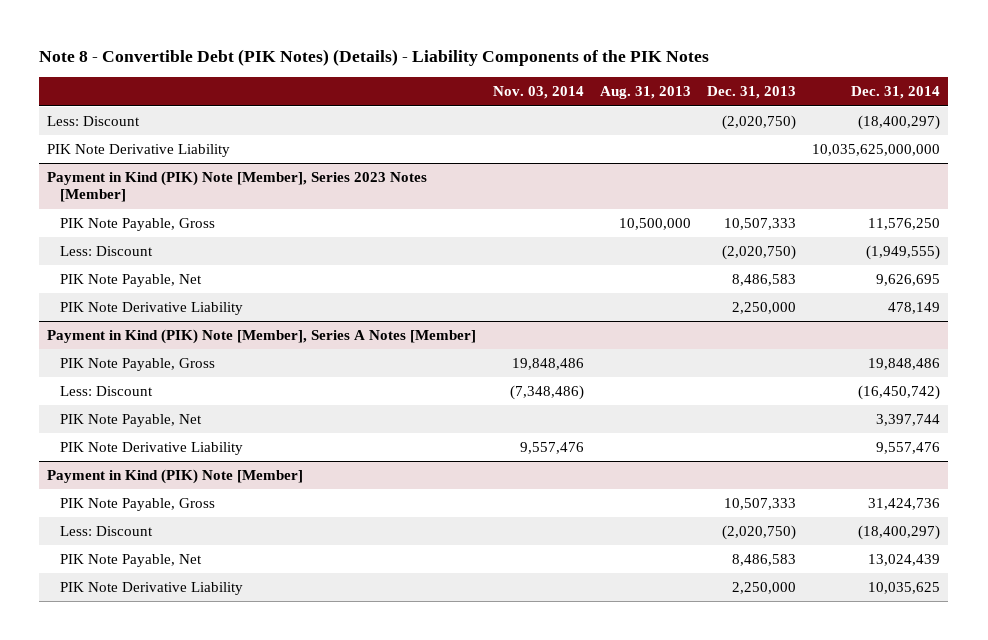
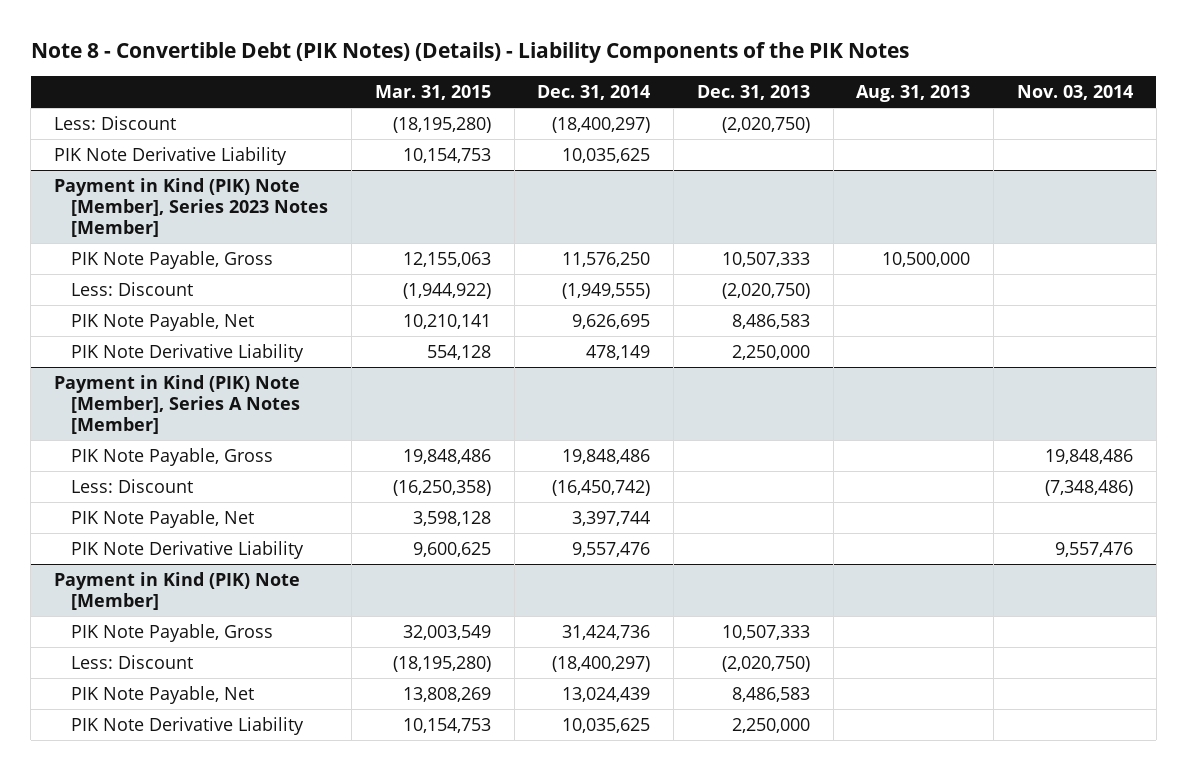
none -> [374,84,491,100] Mar. 31, 2015
[812,143,941,156] 10,035,625,000,000 -> [562,148,651,164] 10,035,625

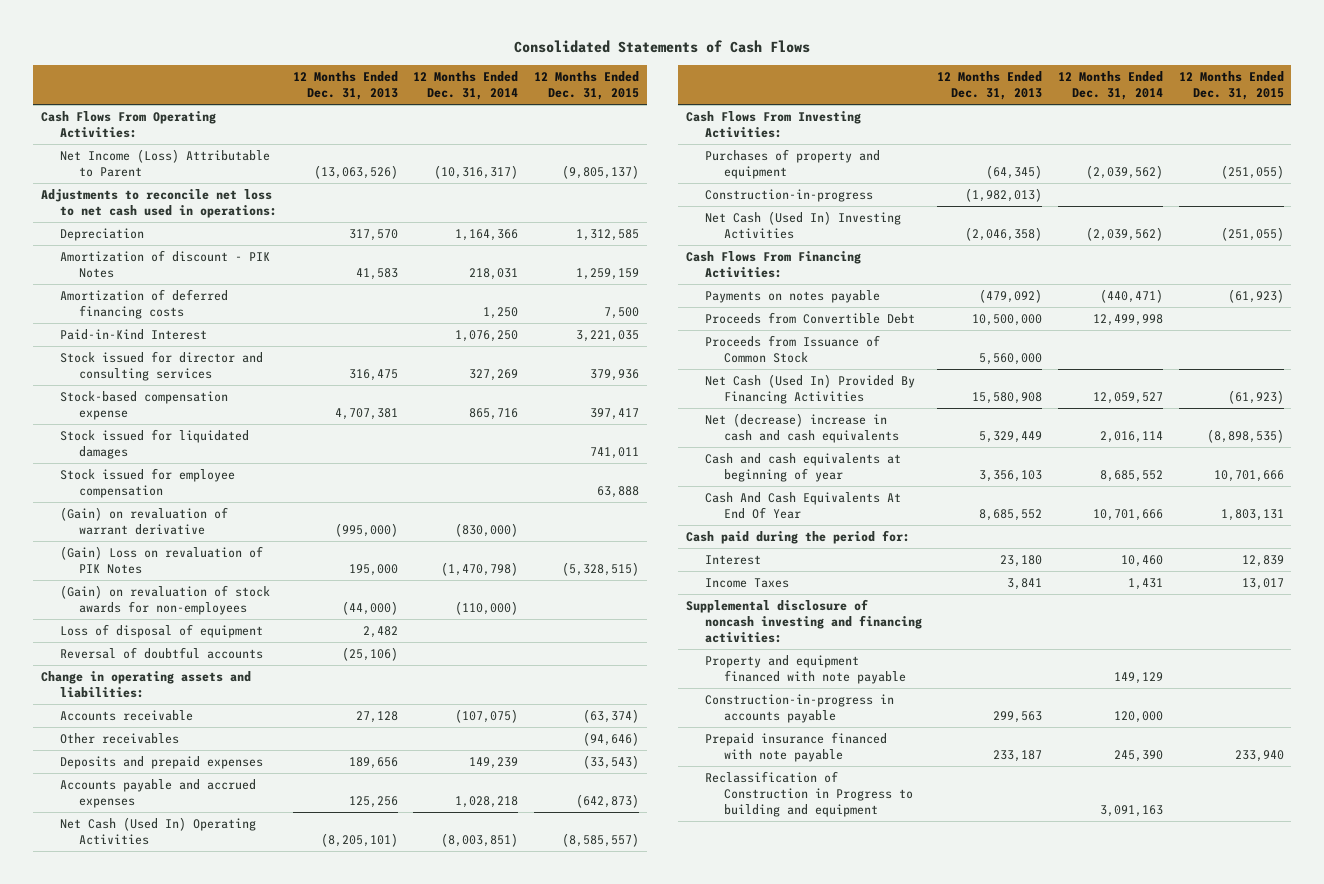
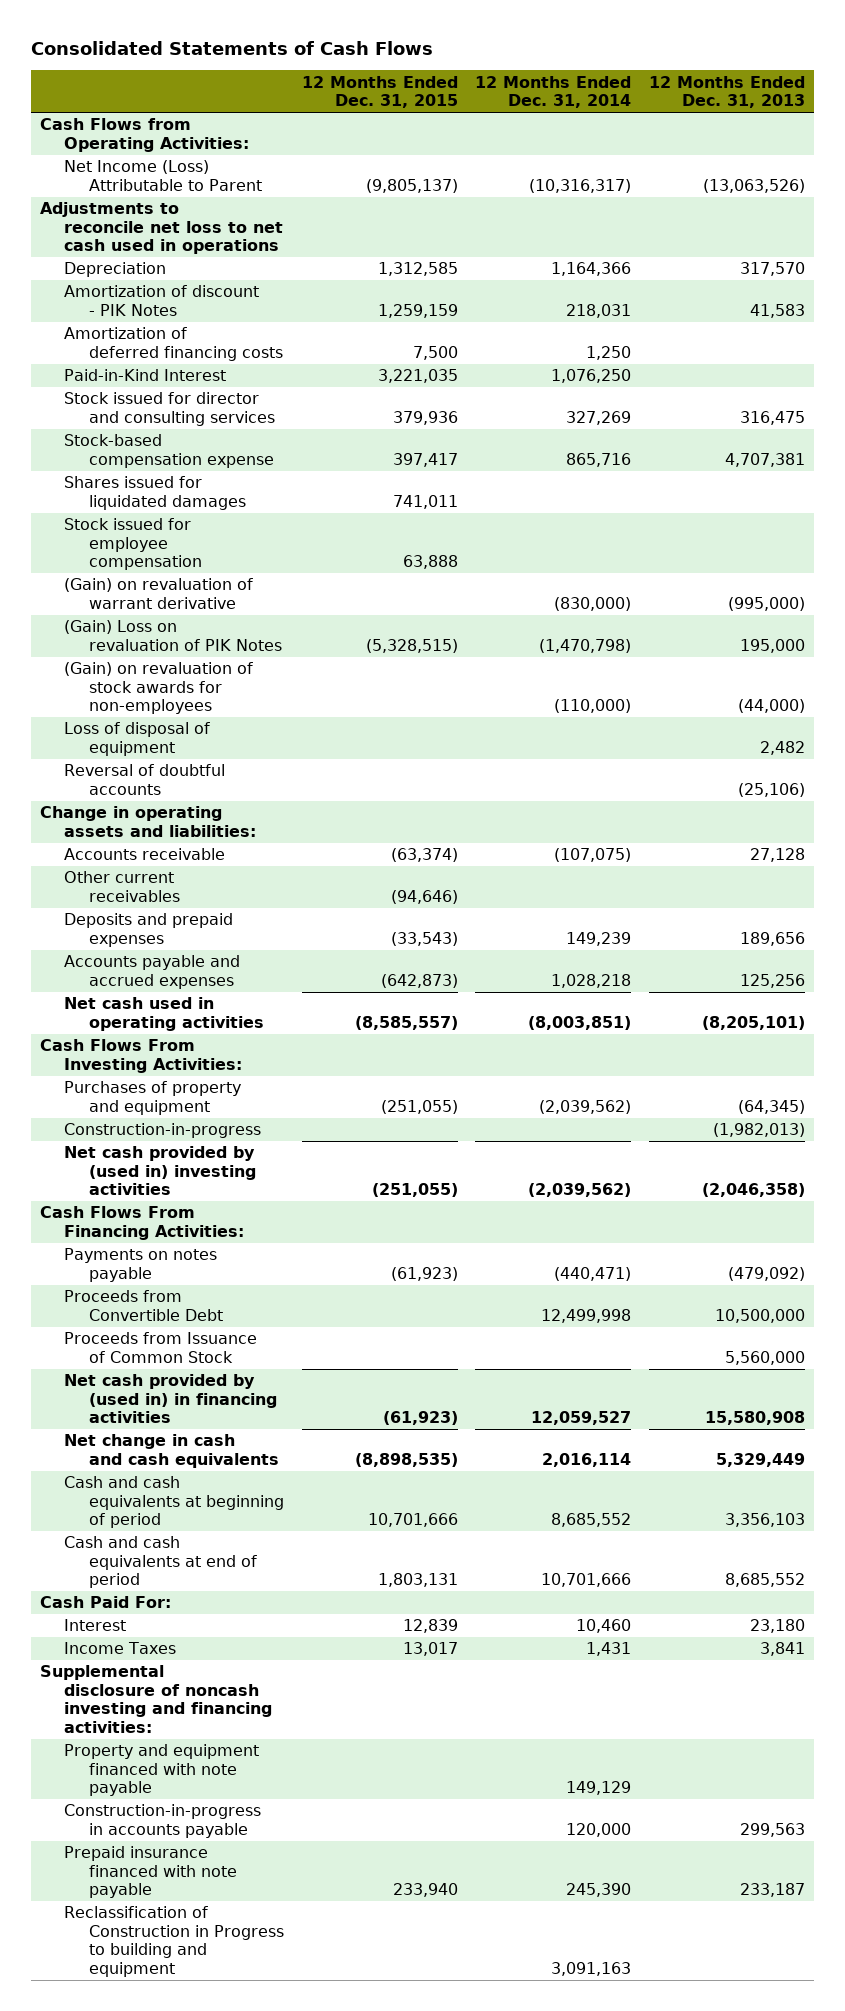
[40,110,216,138] Cash Flows From Operating Activities: -> [39,118,250,152] Cash Flows from Operating Activities:
[40,188,277,218] Adjustments to reconcile net loss to net cash used in operations: -> [39,202,284,255] Adjustments to reconcile net loss to net cash used in operations
[59,428,249,459] Stock issued for liquidated damages -> [64,476,246,510] Shares issued for liquidated damages
[59,732,179,744] Other receivables -> [64,871,180,902] Other current receivables
[59,816,256,845] Net Cash (Used In) Operating Activities -> [64,997,264,1031] Net cash used in operating activities
[704,210,901,239] Net Cash (Used In) Investing Activities -> [64,1146,256,1196] Net cash provided by (used in) investing activities
[704,373,915,404] Net Cash (Used In) Provided By Financing Activities -> [64,1374,277,1424] Net cash provided by (used in) in financing activities
[704,412,899,443] Net (decrease) increase in cash and cash equivalents -> [64,1434,279,1468] Net change in cash and cash equivalents
[704,452,901,482] Cash and cash equivalents at beginning of year -> [64,1476,284,1529] Cash and cash equivalents at beginning of period
[704,491,901,519] Cash And Cash Equivalents At End Of Year -> [64,1536,257,1589] Cash and cash equivalents at end of period
[685,529,910,544] Cash paid during the period for: -> [39,1596,171,1609] Cash Paid For:

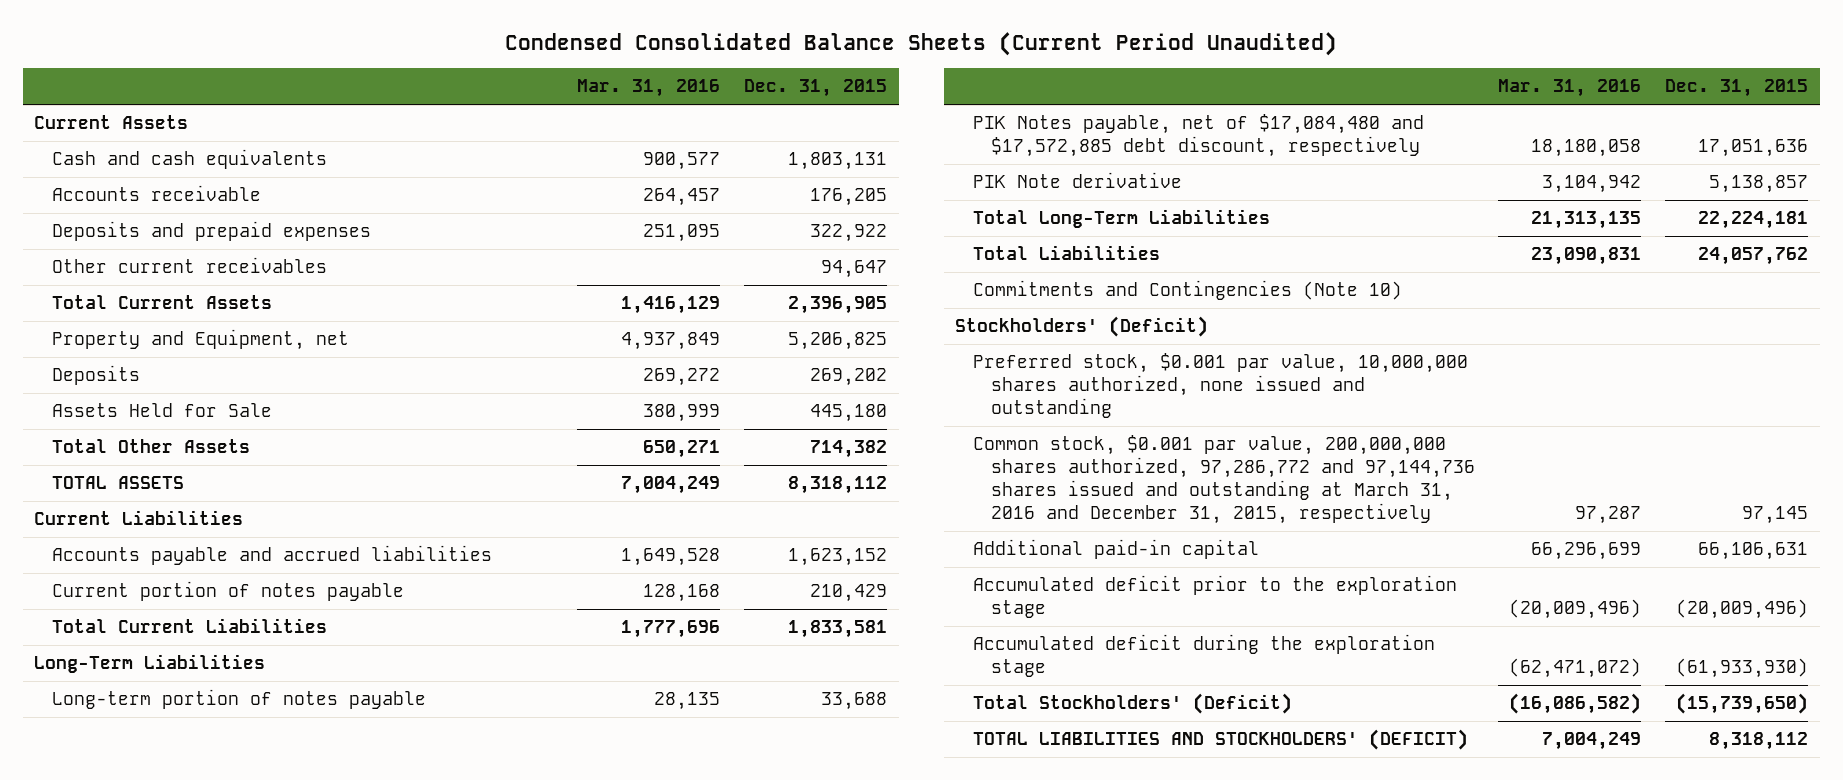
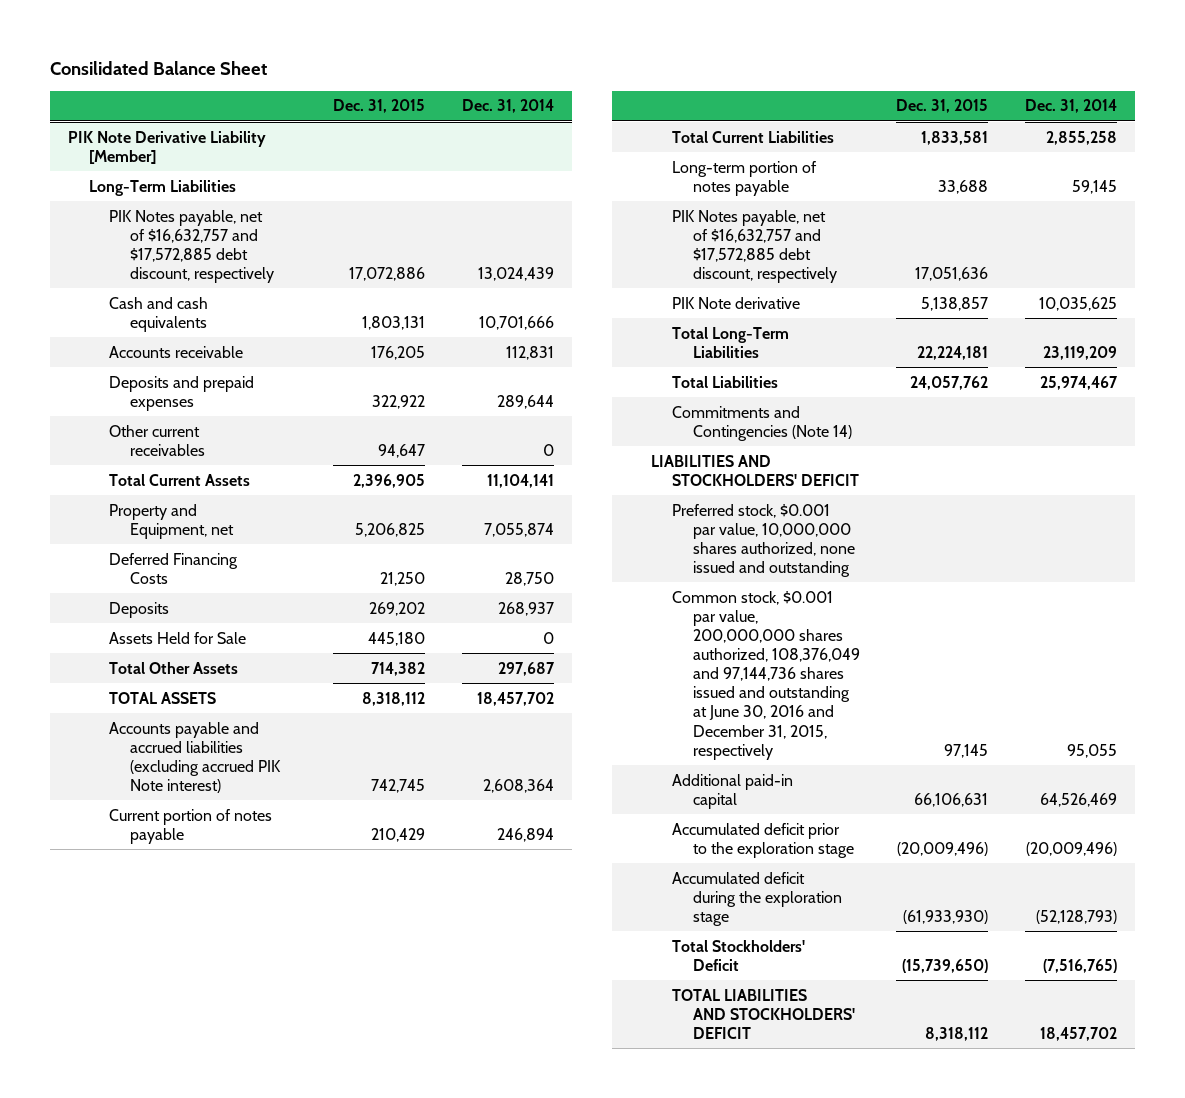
[505,32,1338,57] Condensed Consolidated Balance Sheets (Current Period Unaudited) -> [49,60,267,75] Consilidated Balance Sheet
[577,79,721,98] Mar. 31, 2016 -> none
none -> [462,99,555,114] Dec. 31, 2014
[34,115,189,130] Current Assets -> none
none -> [68,130,267,164] PIK Note Derivative Liability [Member]
none -> [88,179,236,196] Long-Term Liabilities
none -> [109,209,274,284] PIK Notes payable, net of $16,632,757 and $17,572,885 debt discount, respectively
none -> [109,552,239,584] Deferred Financing Costs
[34,510,244,526] Current Liabilities -> none
[52,545,493,566] Accounts payable and accrued liabilities -> [109,721,281,794] Accounts payable and accrued liabilities (excluding accrued PIK Note interest)
[788,548,888,567] 1,623,152 -> [371,779,426,794] 742,745
[34,654,266,674] Long-Term Liabilities -> none
[973,114,1425,158] PIK Notes payable, net of $17,084,480 and $17,572,885 debt discount, respectively -> [671,209,837,284] PIK Notes payable, net of $16,632,757 and $17,572,885 debt discount, respectively
[973,280,1403,301] Commitments and Contingencies (Note 10) -> [671,405,852,441] Commitments and Contingencies (Note 14)
[955,316,1209,338] Stockholders' (Deficit) -> [651,454,859,486] LIABILITIES AND STOCKHOLDERS' DEFICIT
[973,435,1475,525] Common stock, $0.001 par value, 200,000,000 shares authorized, 97,286,772 and 97,144,736 shares issued and outstanding at March 31, 2016 and December 31, 2015, respectively -> [671,590,860,760] Common stock, $0.001 par value, 200,000,000 shares authorized, 108,376,049 and 97,144,736 shares issued and outstanding at June 30, 2016 and December 31, 2015, respectively
[973,693,1293,715] Total Stockholders' (Deficit) -> [671,939,805,971] Total Stockholders' Deficit
[973,729,1469,751] TOTAL LIABILITIES AND STOCKHOLDERS' (DEFICIT) -> [671,988,855,1039] TOTAL LIABILITIES AND STOCKHOLDERS' DEFICIT

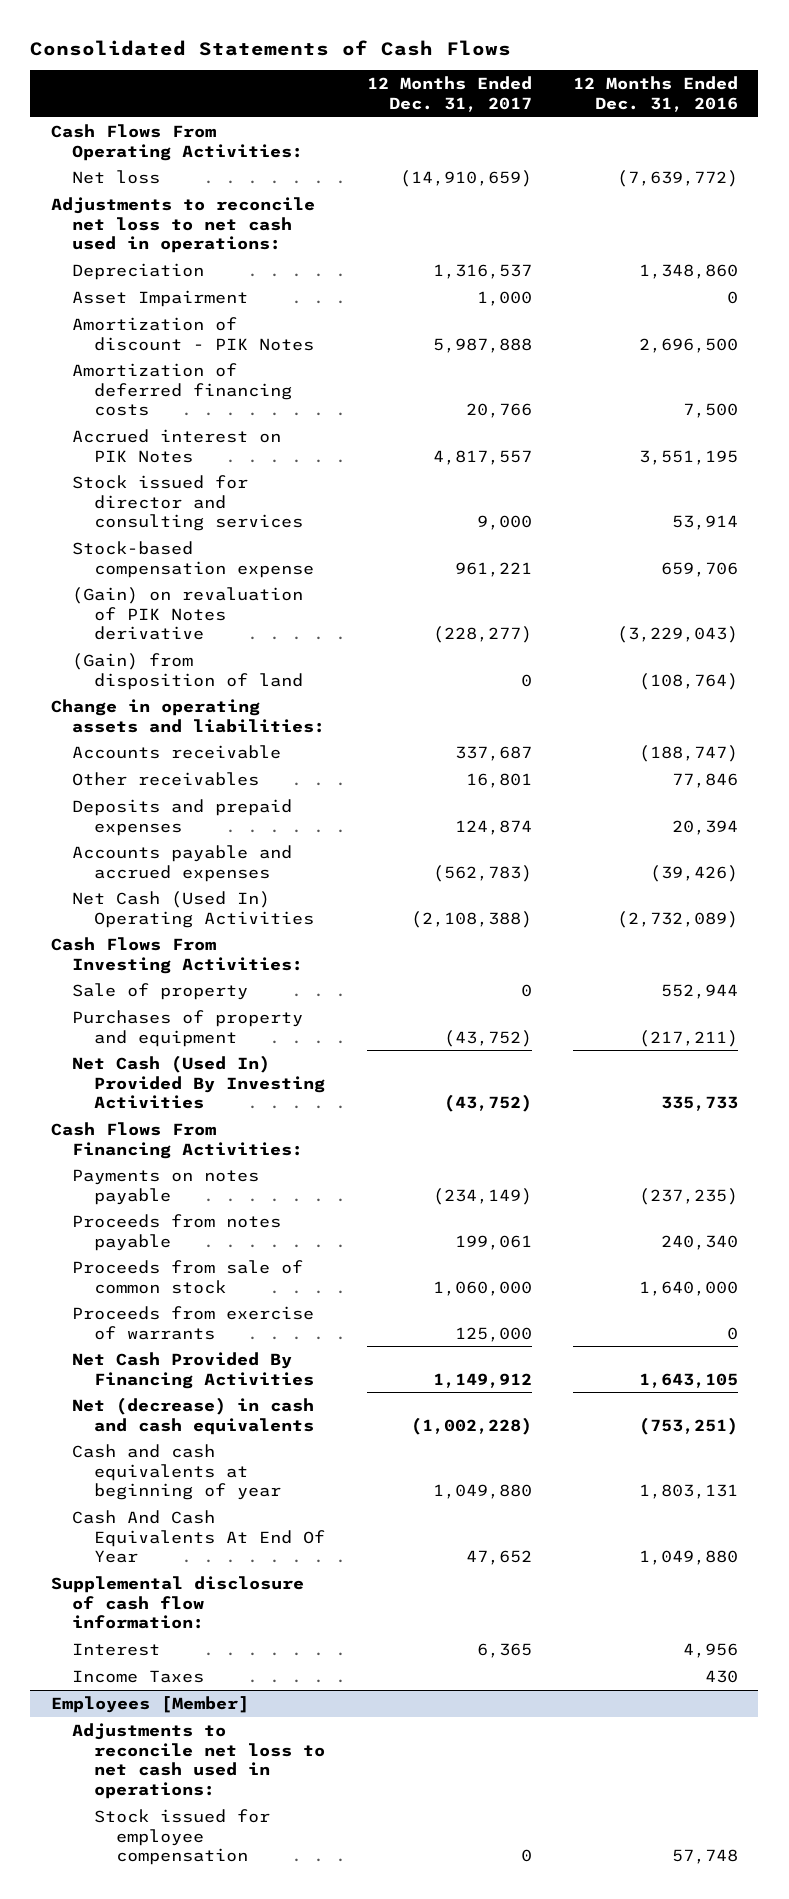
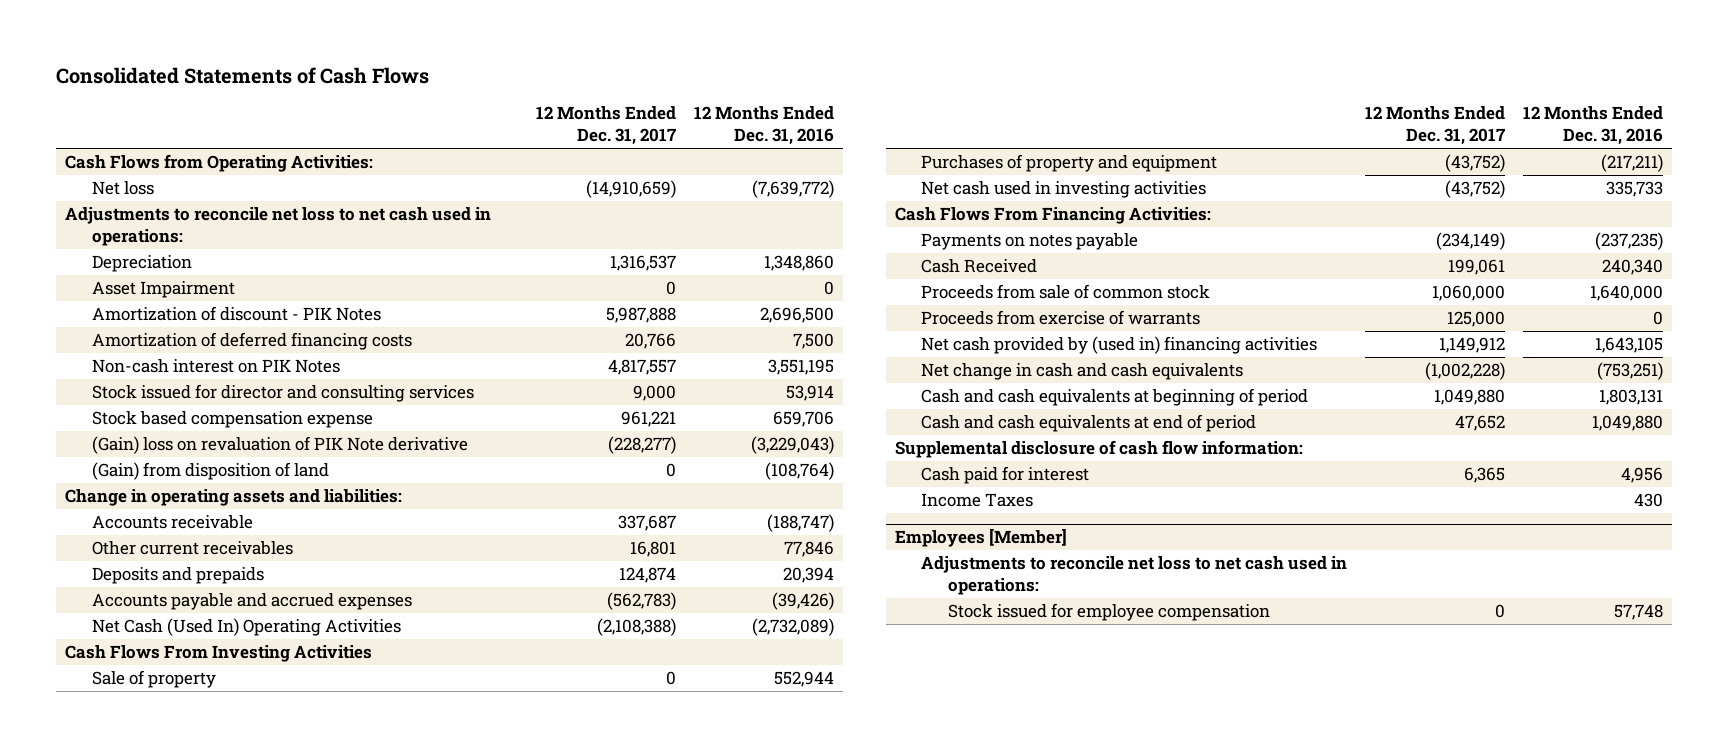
[50,123,304,161] Cash Flows From Operating Activities: -> [64,154,373,173] Cash Flows from Operating Activities:
[476,290,532,306] 1,000 -> [665,281,676,296] 0
[72,428,282,463] Accrued interest on PIK Notes -> [91,359,340,374] Non-cash interest on PIK Notes
[72,540,315,578] Stock-based compensation expense -> [91,411,373,429] Stock based compensation expense
[72,586,304,641] (Gain) on revaluation of PIK Notes derivative -> [91,436,468,455] (Gain) loss on revaluation of PIK Note derivative
[72,771,260,786] Other receivables -> [91,541,293,556] Other current receivables
[72,798,293,836] Deposits and prepaid expenses -> [91,567,264,585] Deposits and prepaids
[50,936,304,974] Cash Flows From Investing Activities: -> [64,645,372,663] Cash Flows From Investing Activities
[72,1054,326,1110] Net Cash (Used In) Provided By Investing Activities -> [921,181,1207,199] Net cash used in investing activities
[72,1213,282,1251] Proceeds from notes payable -> [921,259,1038,274] Cash Received
[72,1351,315,1389] Net Cash Provided By Financing Activities -> [921,336,1318,355] Net cash provided by (used in) financing activities
[72,1396,315,1435] Net (decrease) in cash and cash equivalents -> [921,363,1244,381] Net change in cash and cash equivalents
[72,1443,282,1501] Cash and cash equivalents at beginning of year -> [921,388,1309,407] Cash and cash equivalents at beginning of period
[72,1509,326,1564] Cash And Cash Equivalents At End Of Year -> [921,414,1257,433] Cash and cash equivalents at end of period
[72,1642,161,1656] Interest -> [921,466,1090,485] Cash paid for interest

